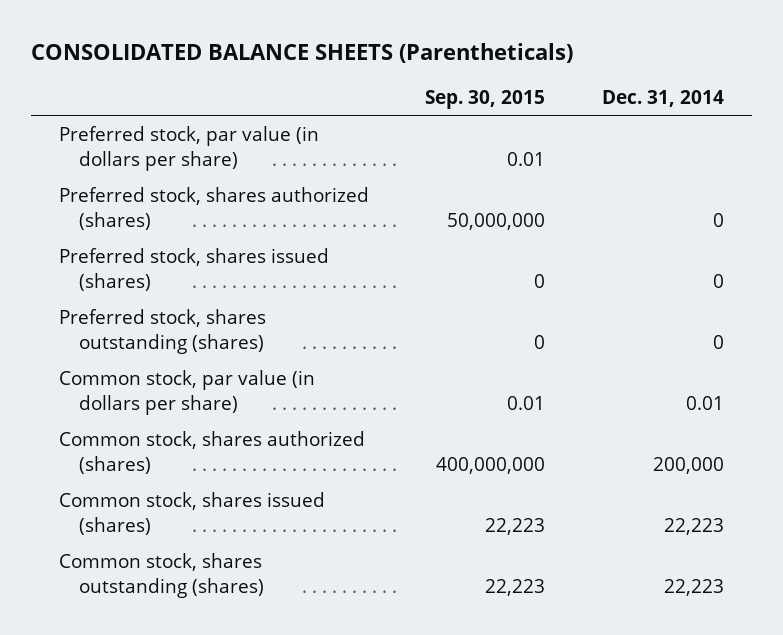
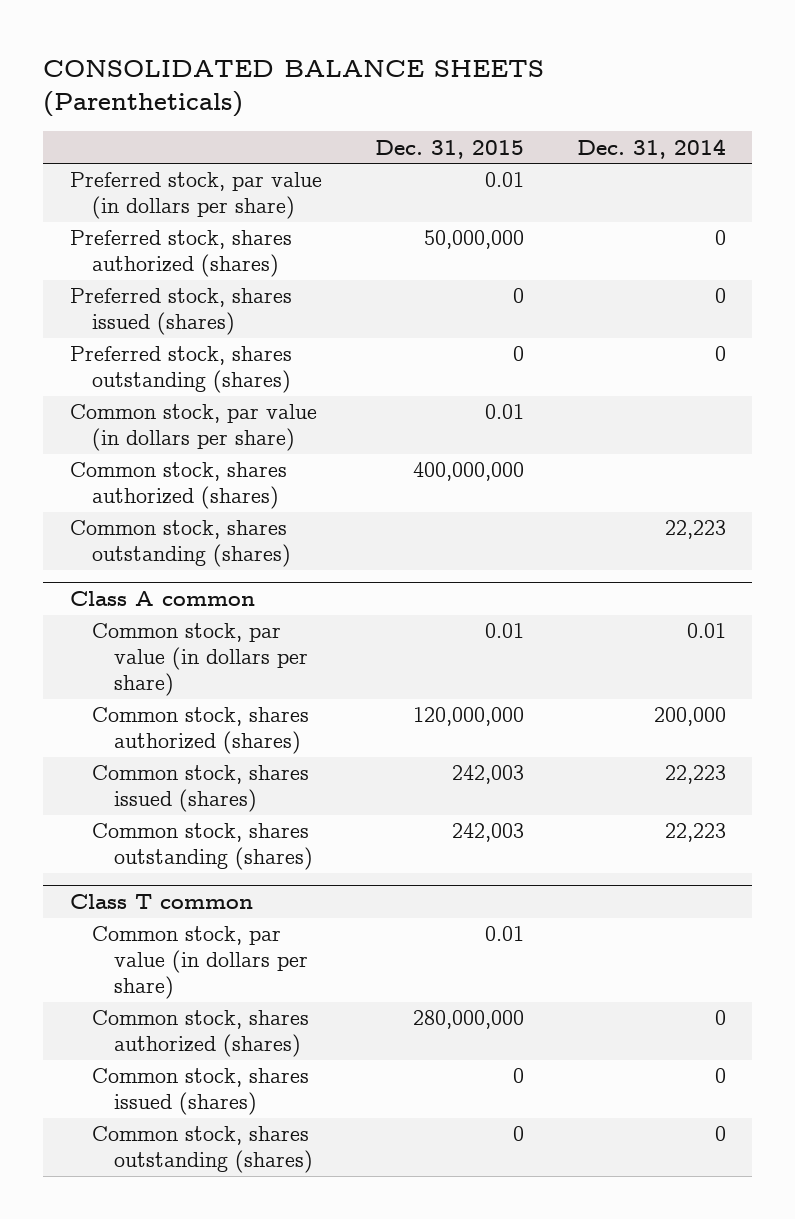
[425,89,546,109] Sep. 30, 2015 -> none
none -> [374,139,524,159] Dec. 31, 2015
none -> [69,404,317,452] Common stock, par value (in dollars per share)
none -> [69,462,287,510] Common stock, shares authorized (shares)
none -> [69,520,291,568] Common stock, shares outstanding (shares)
none -> [69,591,255,607] Class A common
none -> [69,894,253,910] Class T common
none -> [91,926,309,1000] Common stock, par value (in dollars per share)
none -> [91,1010,309,1058] Common stock, shares authorized (shares)
none -> [91,1068,309,1116] Common stock, shares issued (shares)
none -> [91,1126,314,1174] Common stock, shares outstanding (shares)

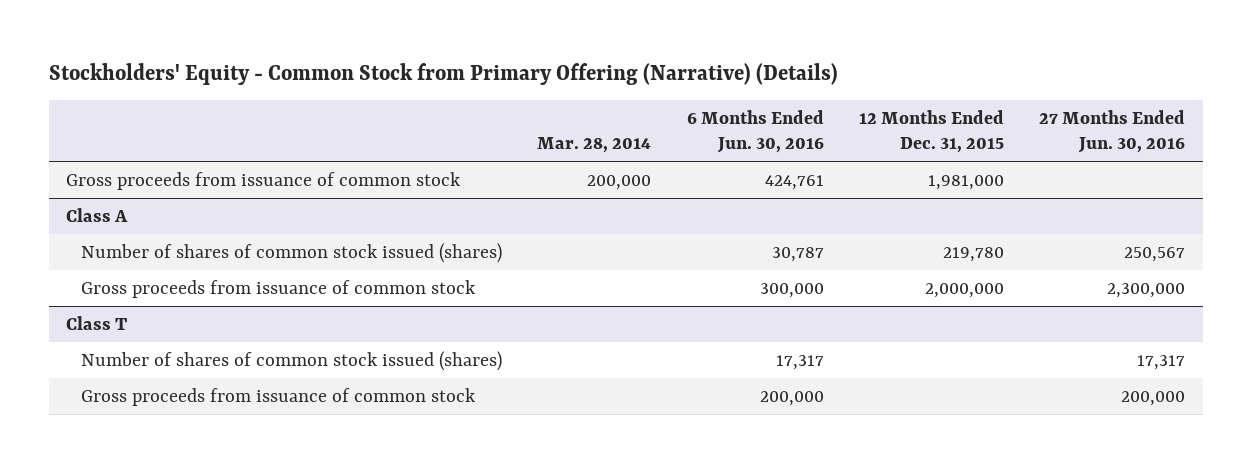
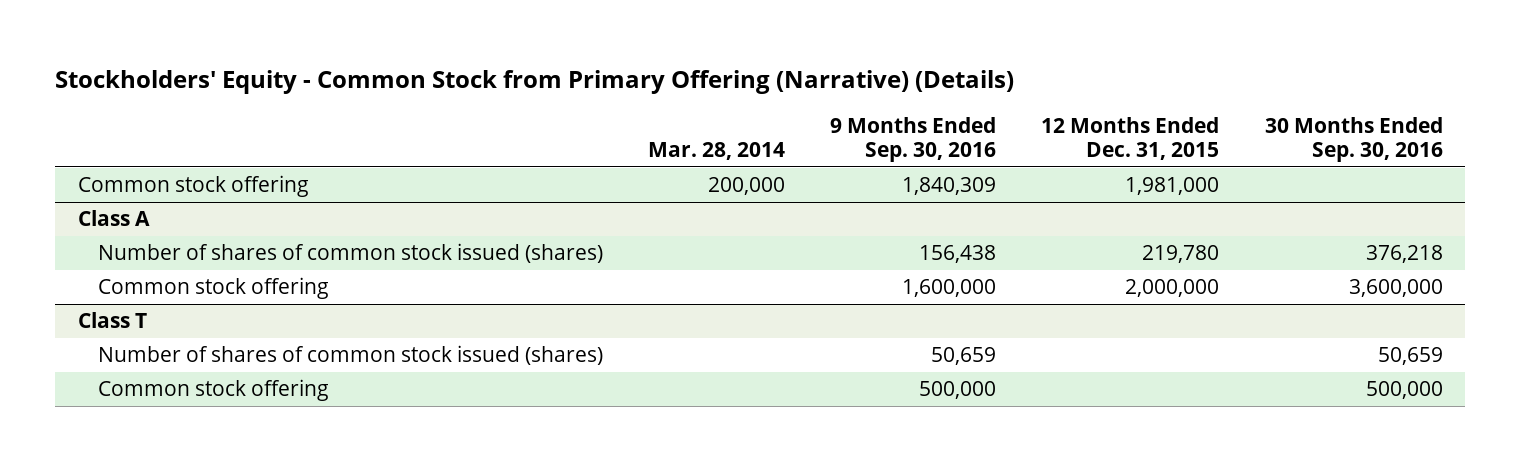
[686,110,824,154] 6 Months Ended Jun. 30, 2016 -> none
[1039,110,1186,154] 27 Months Ended Jun. 30, 2016 -> none
none -> [830,116,997,163] 9 Months Ended Sep. 30, 2016
none -> [1264,116,1443,163] 30 Months Ended Sep. 30, 2016
[66,171,462,190] Gross proceeds from issuance of common stock -> [77,175,309,198] Common stock offering
[80,279,476,298] Gross proceeds from issuance of common stock -> [97,277,329,300] Common stock offering
[80,387,476,406] Gross proceeds from issuance of common stock -> [97,379,329,402] Common stock offering

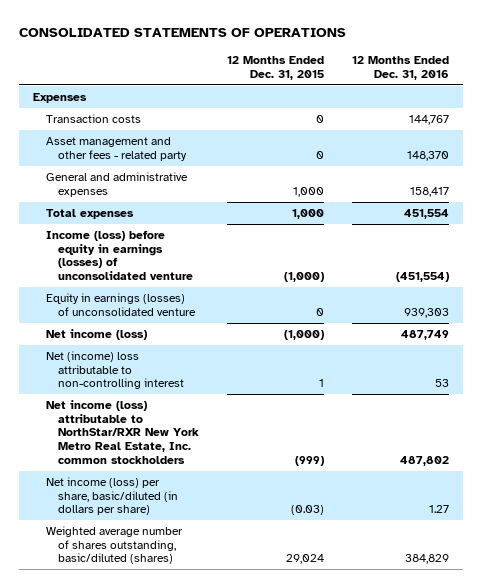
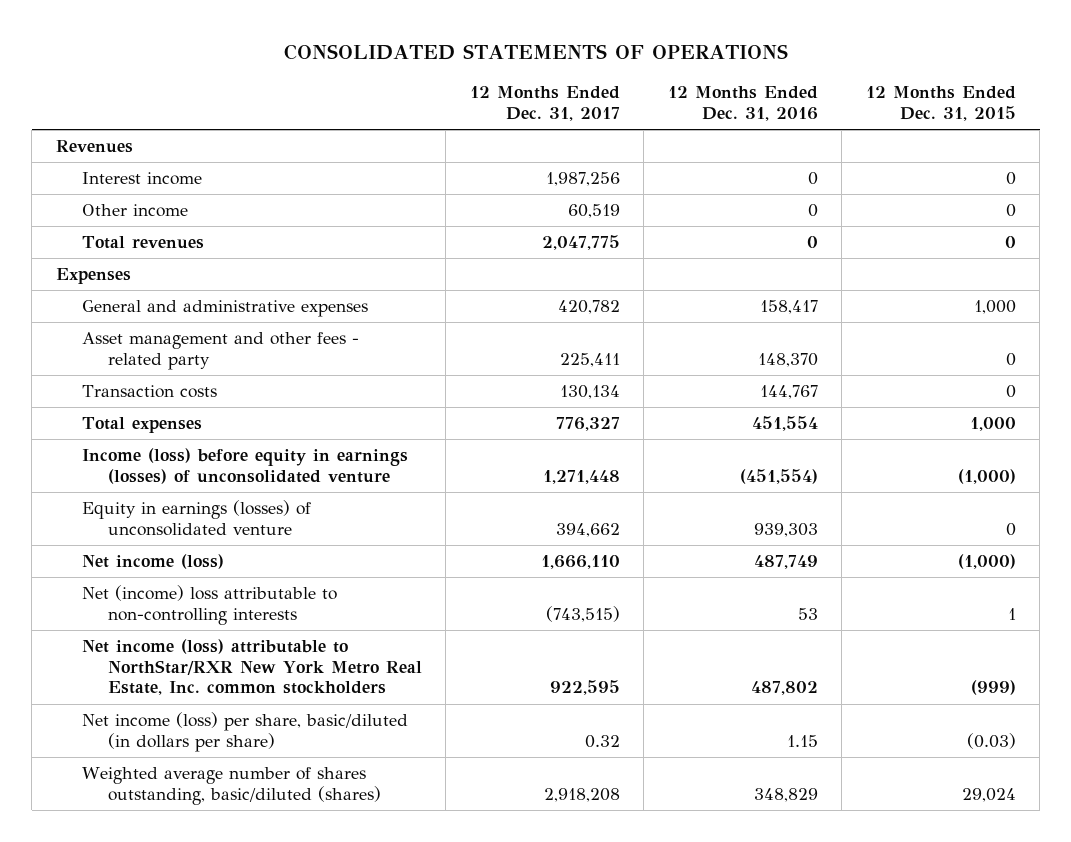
none -> [469,86,620,121] 12 Months Ended Dec. 31, 2017
none -> [55,140,133,154] Revenues
none -> [81,172,202,186] Interest income
none -> [81,204,188,218] Other income
none -> [81,236,204,250] Total revenues
[45,137,188,161] Asset management and other fees - related party -> [81,332,359,370] Asset management and other fees - related party
[45,114,141,124] Transaction costs -> [81,385,217,399] Transaction costs
[45,351,185,390] Net (income) loss attributable to non-controlling interest -> [81,585,337,625] Net (income) loss attributable to non-controlling interests
[429,505,450,514] 1.27 -> [786,734,818,747] 1.15
[405,554,450,565] 384,829 -> [753,787,818,802] 348,829

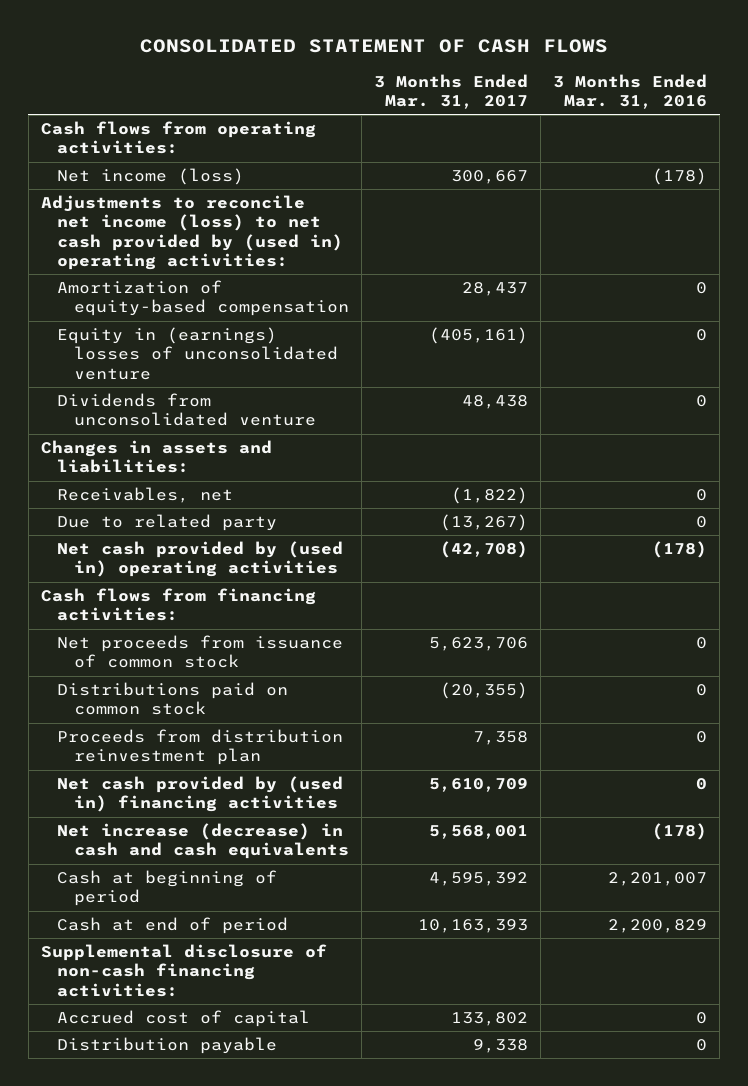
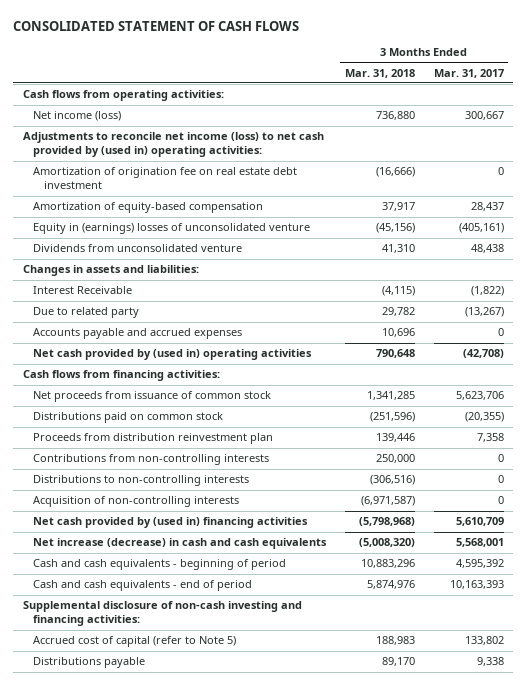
[552,73,707,110] 3 Months Ended Mar. 31, 2016 -> none
none -> [344,68,415,78] Mar. 31, 2018
none -> [33,167,298,190] Amortization of origination fee on real estate debt investment
[57,487,234,504] Receivables, net -> [33,286,133,295] Interest Receivable
none -> [33,328,243,340] Accounts payable and accrued expenses
none -> [33,454,270,466] Contributions from non-controlling interests
none -> [33,475,250,487] Distributions to non-controlling interests
none -> [33,496,240,508] Acquisition of non-controlling interests
[57,870,278,907] Cash at beginning of period -> [33,559,287,571] Cash and cash equivalents - beginning of period
[57,917,289,935] Cash at end of period -> [33,580,253,592] Cash and cash equivalents - end of period
[40,944,327,997] Supplemental disclosure of non-cash financing activities: -> [22,601,302,627] Supplemental disclosure of non-cash investing and financing activities:
[57,1010,311,1028] Accrued cost of capital -> [33,636,237,648] Accrued cost of capital (refer to Note 5)
[57,1037,278,1055] Distribution payable -> [33,657,146,669] Distributions payable

